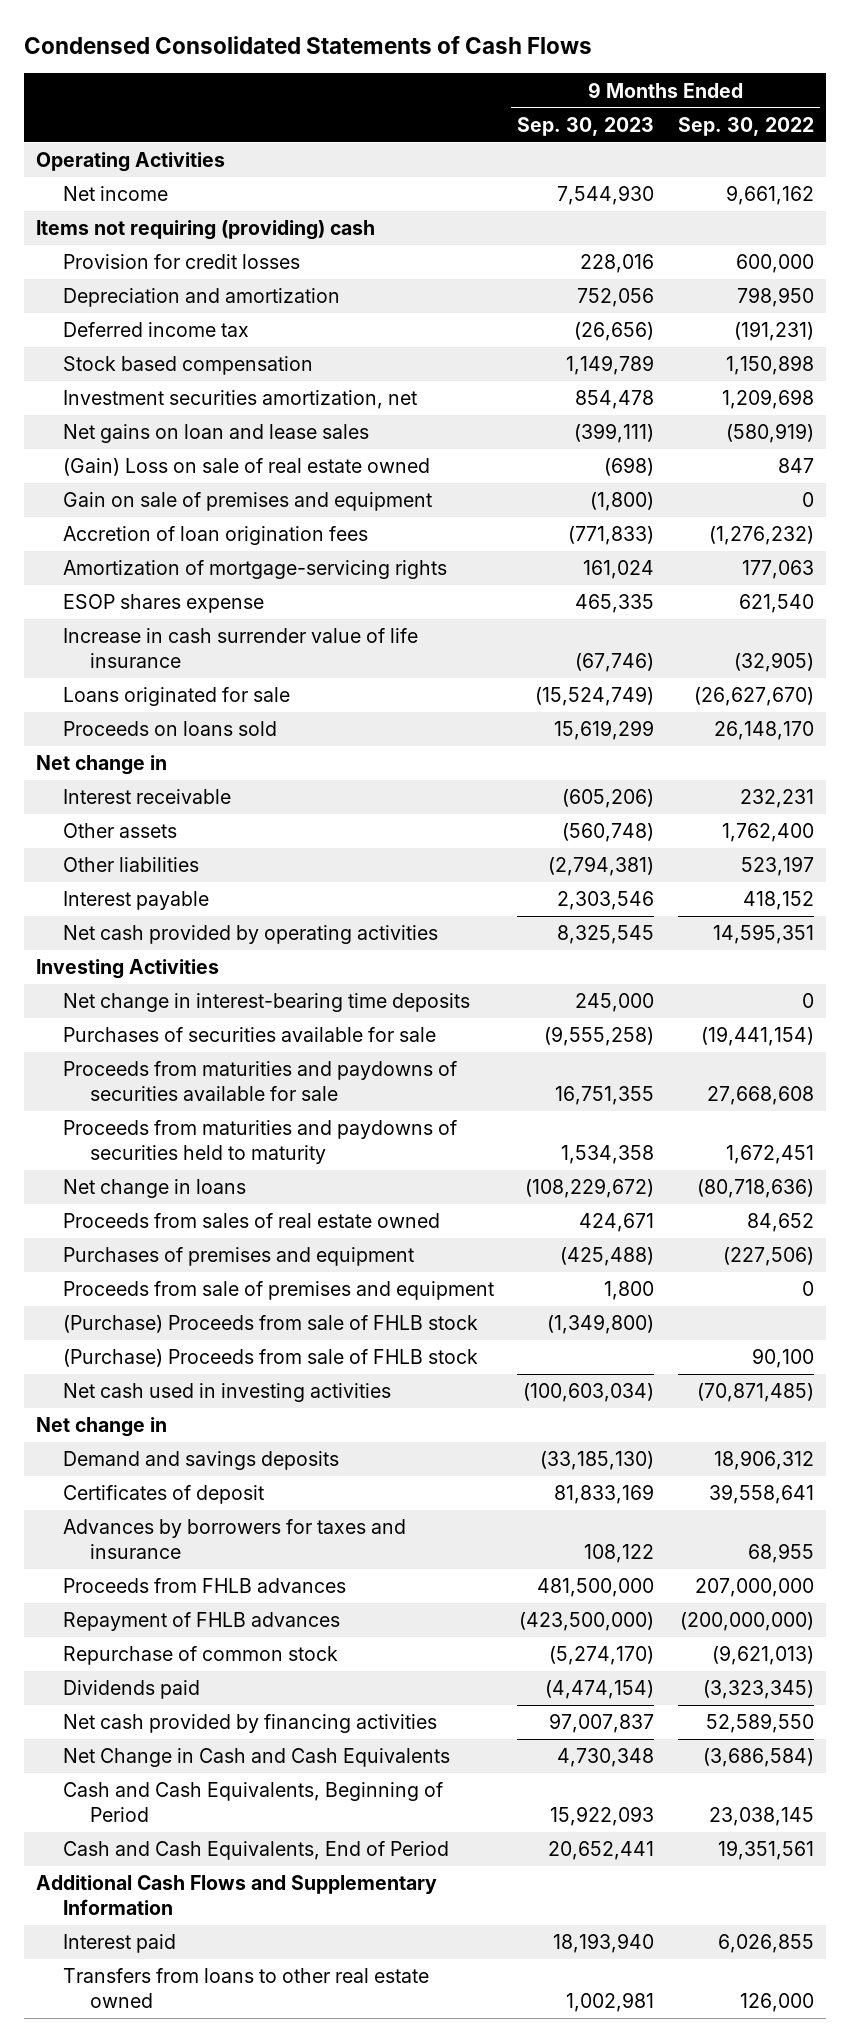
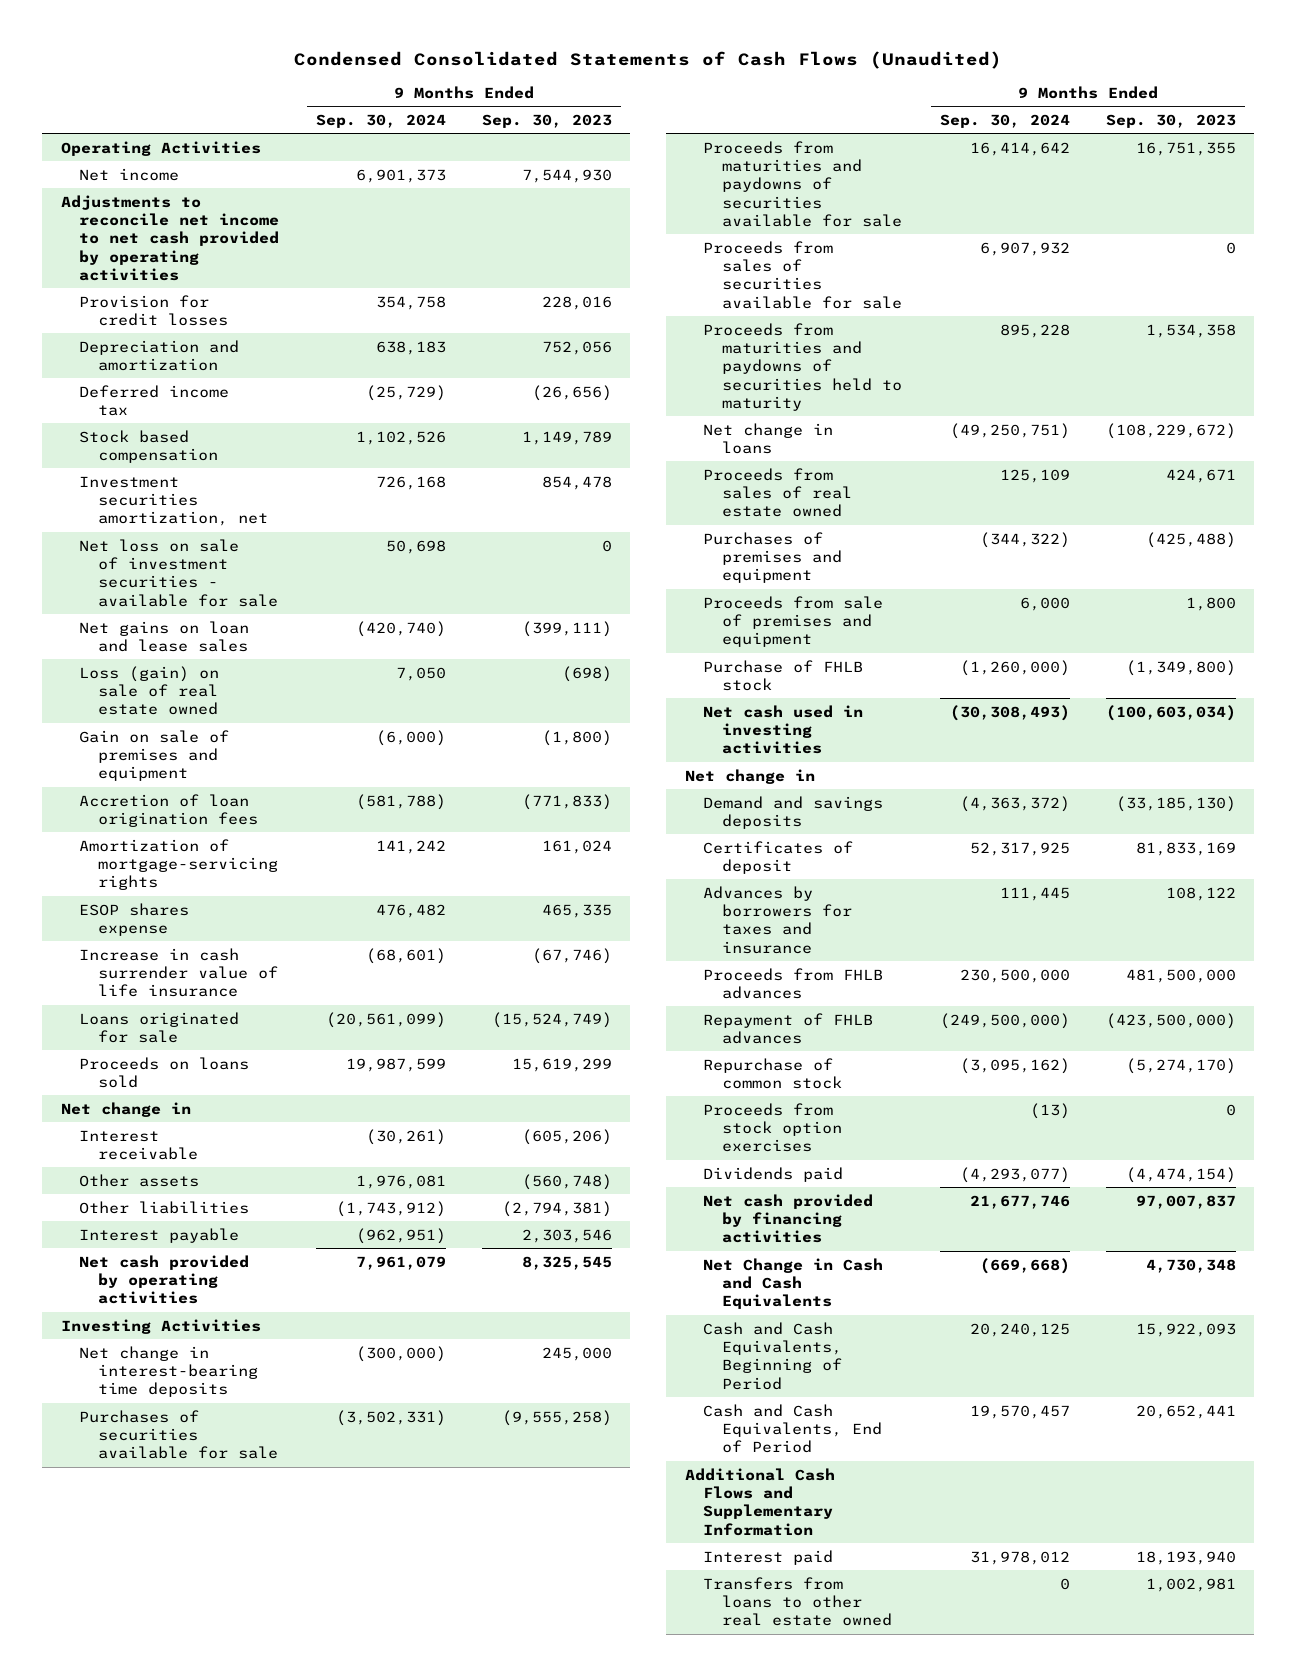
[23,35,592,54] Condensed Consolidated Statements of Cash Flows -> [294,50,1003,69] Condensed Consolidated Statements of Cash Flows (Unaudited)
[677,116,814,136] Sep. 30, 2022 -> none
none -> [315,113,446,128] Sep. 30, 2024
[35,220,375,241] Items not requiring (providing) cash -> [60,194,280,281] Adjustments to reconcile net income to net cash provided by operating activities
none -> [79,538,279,607] Net loss on sale of investment securities - available for sale
[62,458,430,477] (Gain) Loss on sale of real estate owned -> [79,665,220,716] Loss (gain) on sale of real estate owned
none -> [703,240,903,309] Proceeds from sales of securities available for sale
[62,1349,478,1368] (Purchase) Proceeds from sale of FHLB stock -> none
[62,1315,478,1334] (Purchase) Proceeds from sale of FHLB stock -> [703,659,864,691] Purchase of FHLB stock
none -> [703,1102,843,1153] Proceeds from stock option exercises

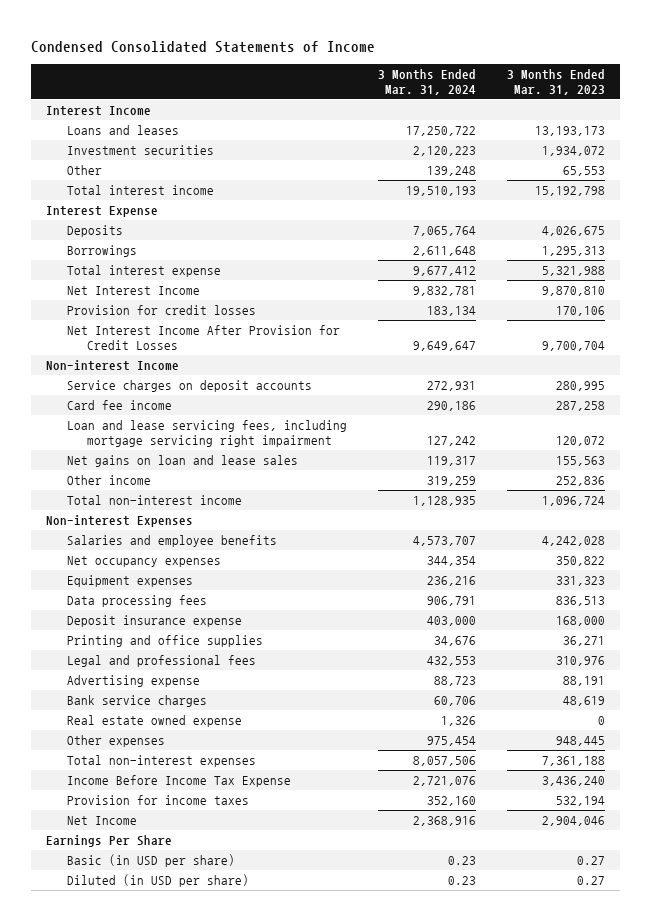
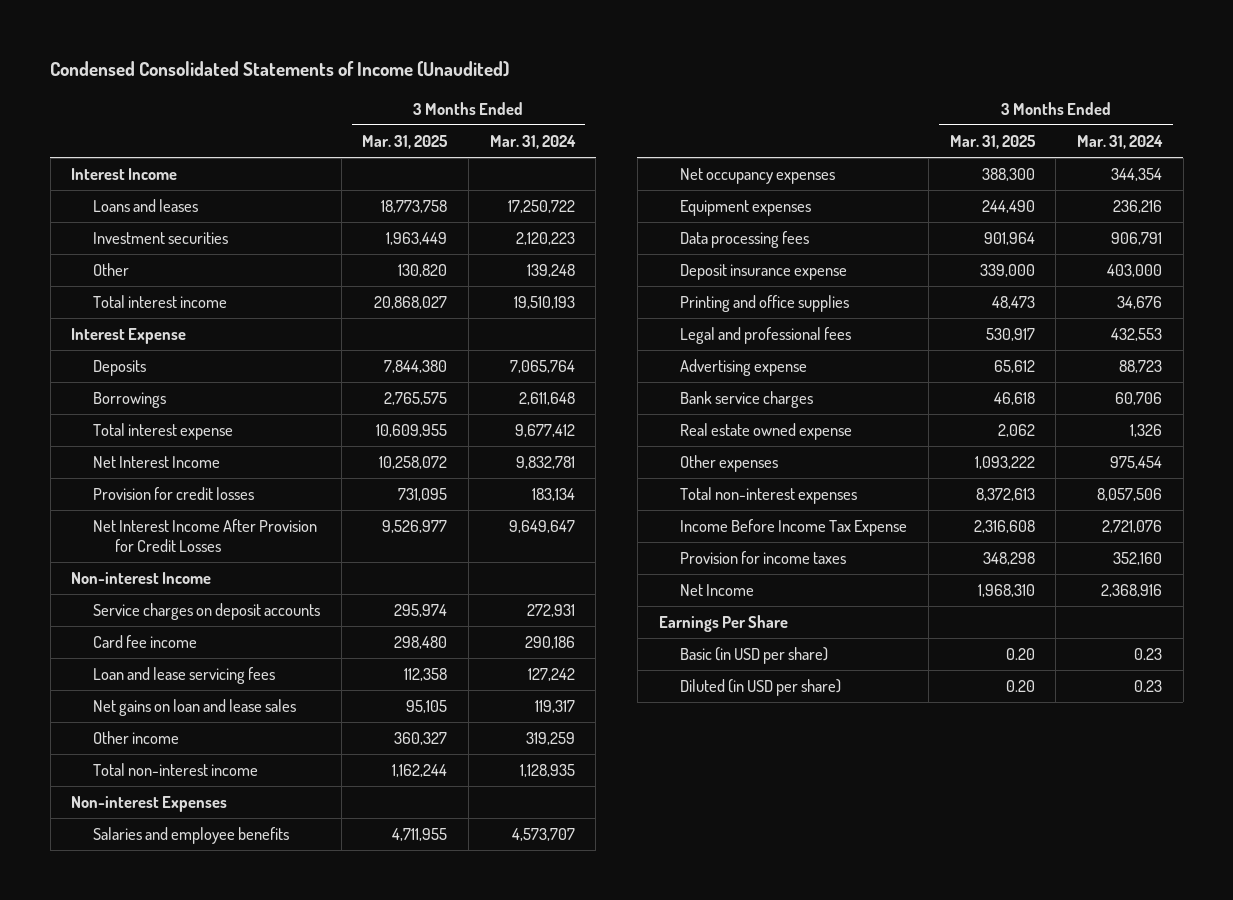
[30,40,375,53] Condensed Consolidated Statements of Income -> [50,60,510,77] Condensed Consolidated Statements of Income (Unaudited)
[506,68,605,95] 3 Months Ended Mar. 31, 2023 -> none
none -> [362,135,449,150] Mar. 31, 2025
[66,420,347,448] Loan and lease servicing fees, including mortgage servicing right impairment -> [92,667,275,685] Loan and lease servicing fees

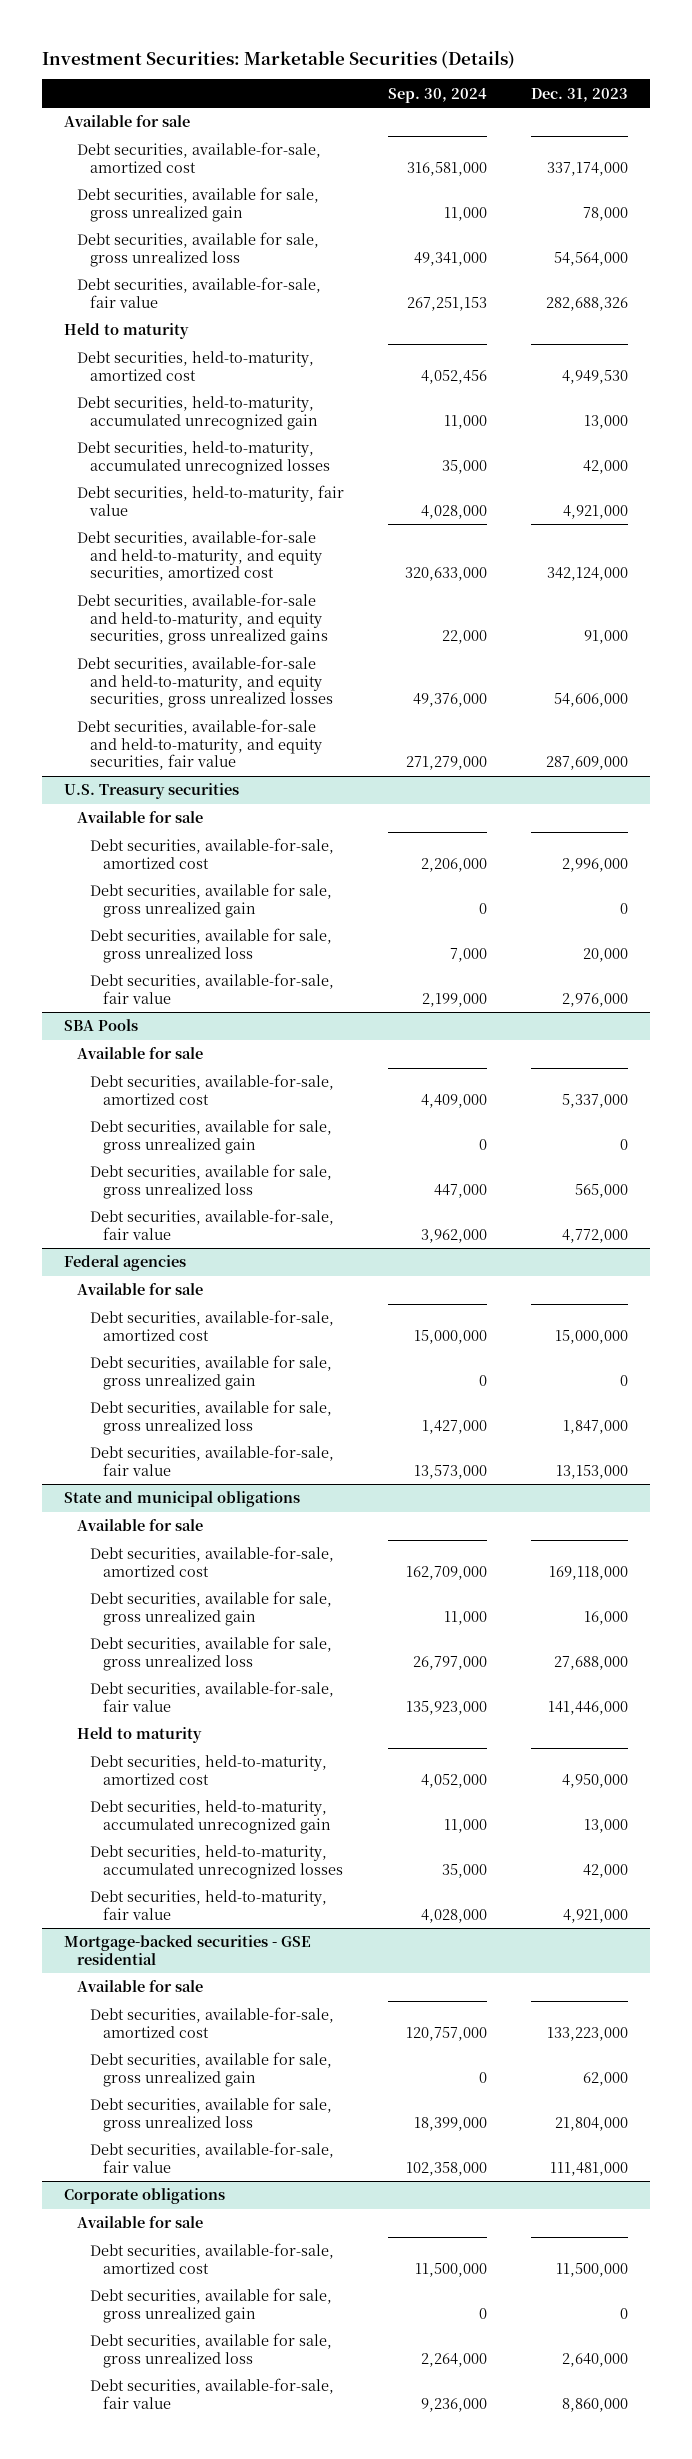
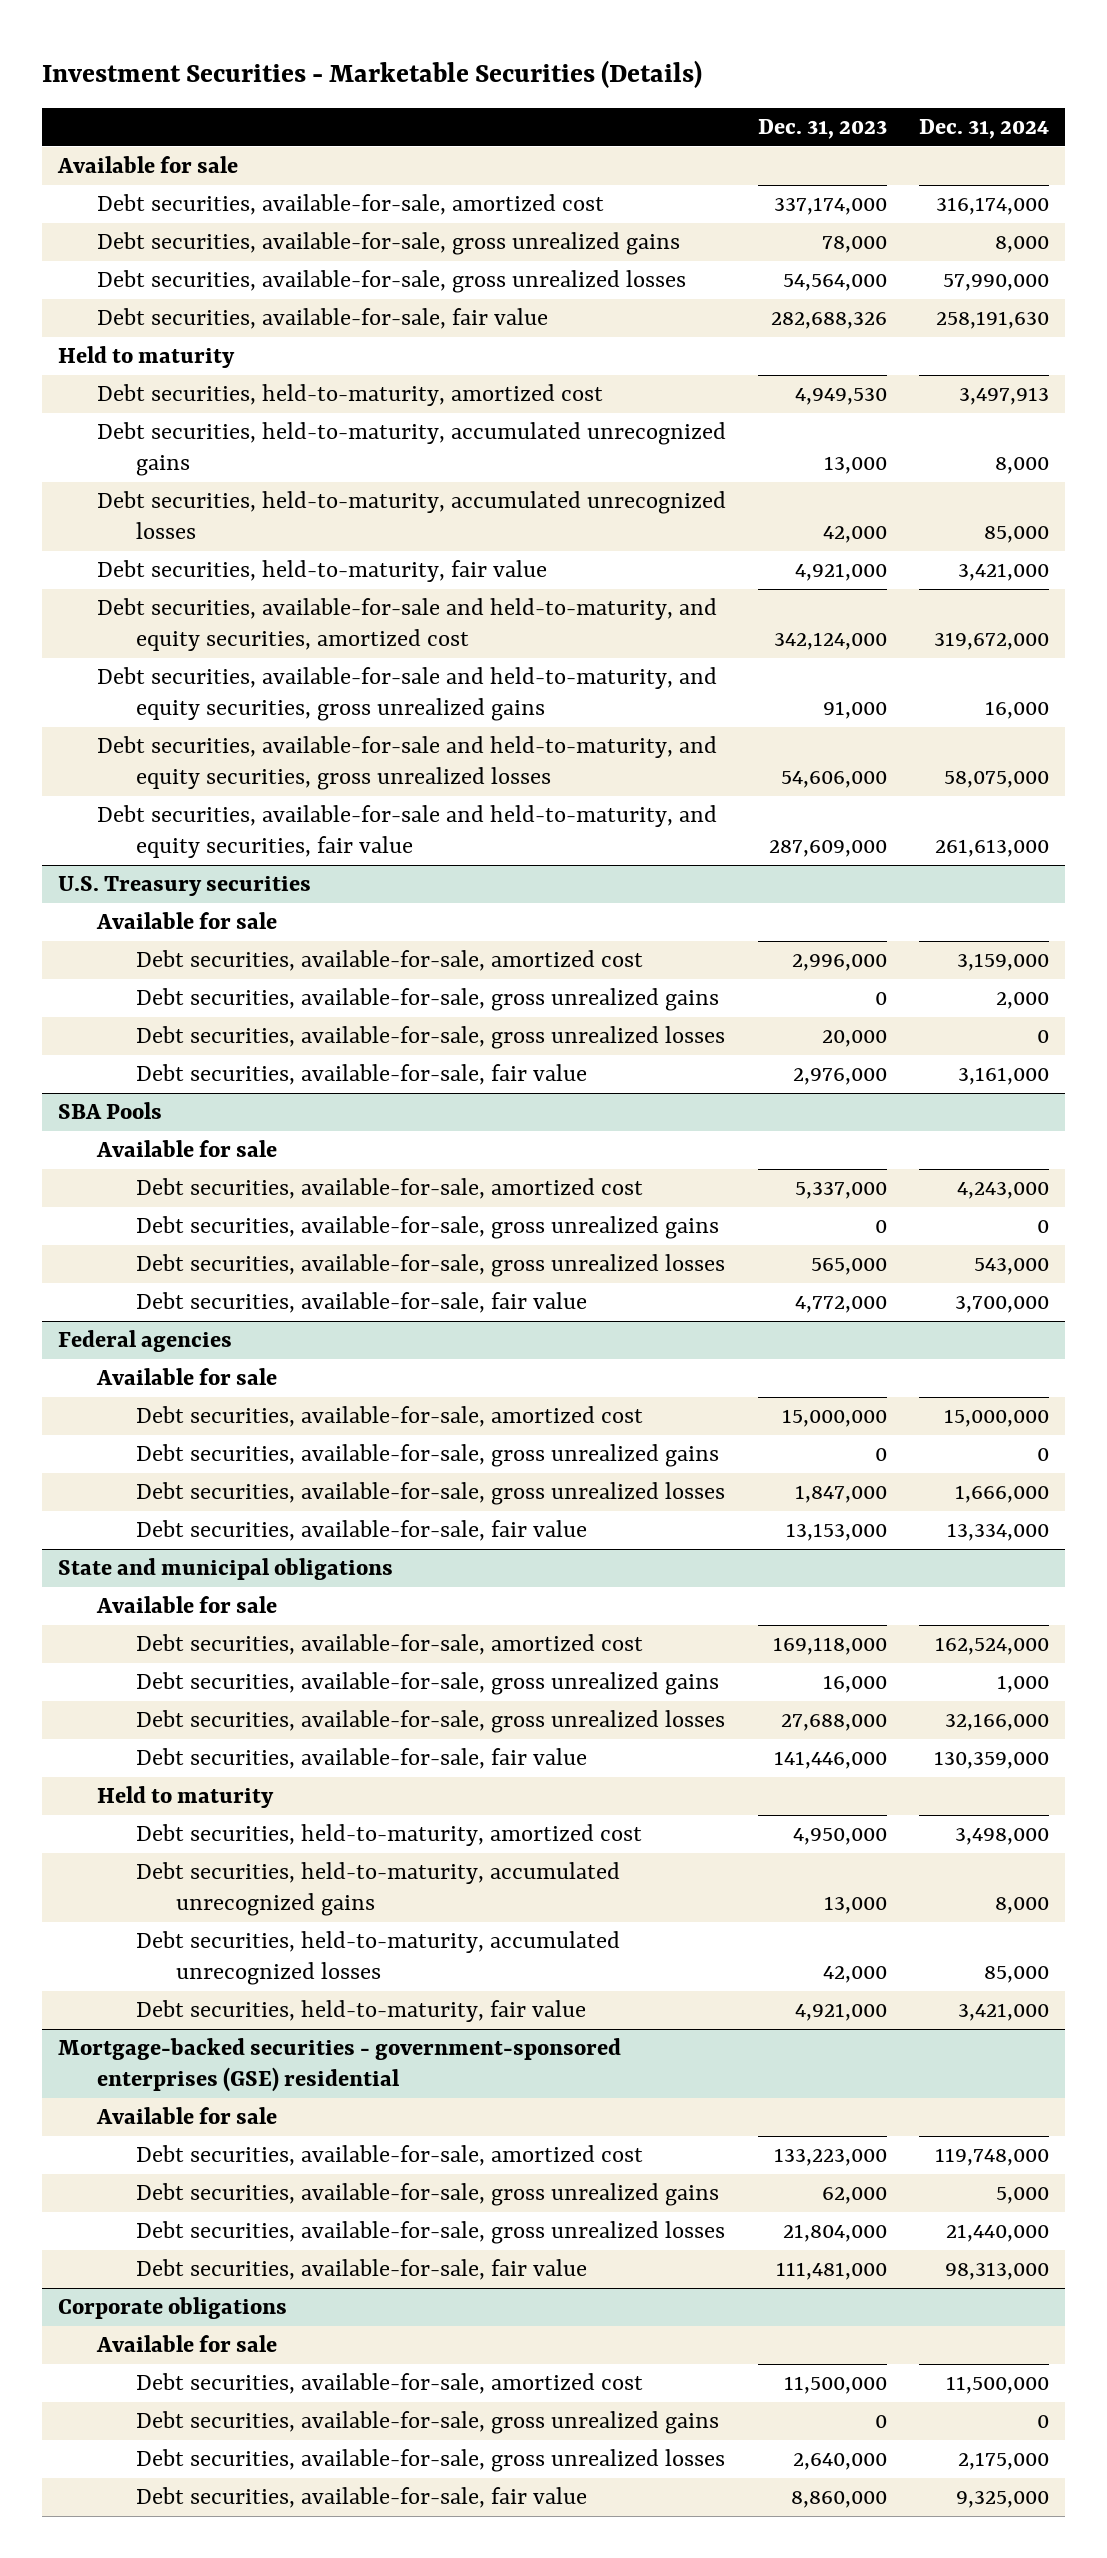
[41,49,515,69] Investment Securities: Marketable Securities (Details) -> [41,60,702,89] Investment Securities - Marketable Securities (Details)
[387,87,487,103] Sep. 30, 2024 -> none
none -> [919,119,1050,140] Dec. 31, 2024
[76,187,319,222] Debt securities, available for sale, gross unrealized gain -> [96,232,680,256] Debt securities, available-for-sale, gross unrealized gains
[76,232,319,267] Debt securities, available for sale, gross unrealized loss -> [96,270,686,294] Debt securities, available-for-sale, gross unrealized losses
[76,396,318,430] Debt securities, held-to-maturity, accumulated unrecognized gain -> [96,422,726,477] Debt securities, held-to-maturity, accumulated unrecognized gains
[89,883,332,918] Debt securities, available for sale, gross unrealized gain -> [136,988,720,1012] Debt securities, available-for-sale, gross unrealized gains
[89,928,332,963] Debt securities, available for sale, gross unrealized loss -> [136,1026,726,1050] Debt securities, available-for-sale, gross unrealized losses
[89,1119,332,1154] Debt securities, available for sale, gross unrealized gain -> [136,1216,720,1240] Debt securities, available-for-sale, gross unrealized gains
[89,1164,332,1199] Debt securities, available for sale, gross unrealized loss -> [136,1254,726,1278] Debt securities, available-for-sale, gross unrealized losses
[89,1355,332,1390] Debt securities, available for sale, gross unrealized gain -> [136,1444,720,1468] Debt securities, available-for-sale, gross unrealized gains
[89,1400,332,1435] Debt securities, available for sale, gross unrealized loss -> [136,1482,726,1506] Debt securities, available-for-sale, gross unrealized losses
[89,1591,332,1626] Debt securities, available for sale, gross unrealized gain -> [136,1672,720,1696] Debt securities, available-for-sale, gross unrealized gains
[89,1636,332,1671] Debt securities, available for sale, gross unrealized loss -> [136,1710,726,1734] Debt securities, available-for-sale, gross unrealized losses
[89,1800,331,1834] Debt securities, held-to-maturity, accumulated unrecognized gain -> [136,1862,621,1917] Debt securities, held-to-maturity, accumulated unrecognized gains
[63,1935,311,1965] Mortgage-backed securities - GSE residential -> [57,2038,621,2093] Mortgage-backed securities - government-sponsored enterprises (GSE) residential
[89,2052,332,2087] Debt securities, available for sale, gross unrealized gain -> [136,2183,720,2207] Debt securities, available-for-sale, gross unrealized gains
[89,2097,332,2132] Debt securities, available for sale, gross unrealized loss -> [136,2221,726,2245] Debt securities, available-for-sale, gross unrealized losses
[89,2288,332,2323] Debt securities, available for sale, gross unrealized gain -> [136,2411,720,2435] Debt securities, available-for-sale, gross unrealized gains
[89,2333,332,2368] Debt securities, available for sale, gross unrealized loss -> [136,2449,726,2473] Debt securities, available-for-sale, gross unrealized losses

